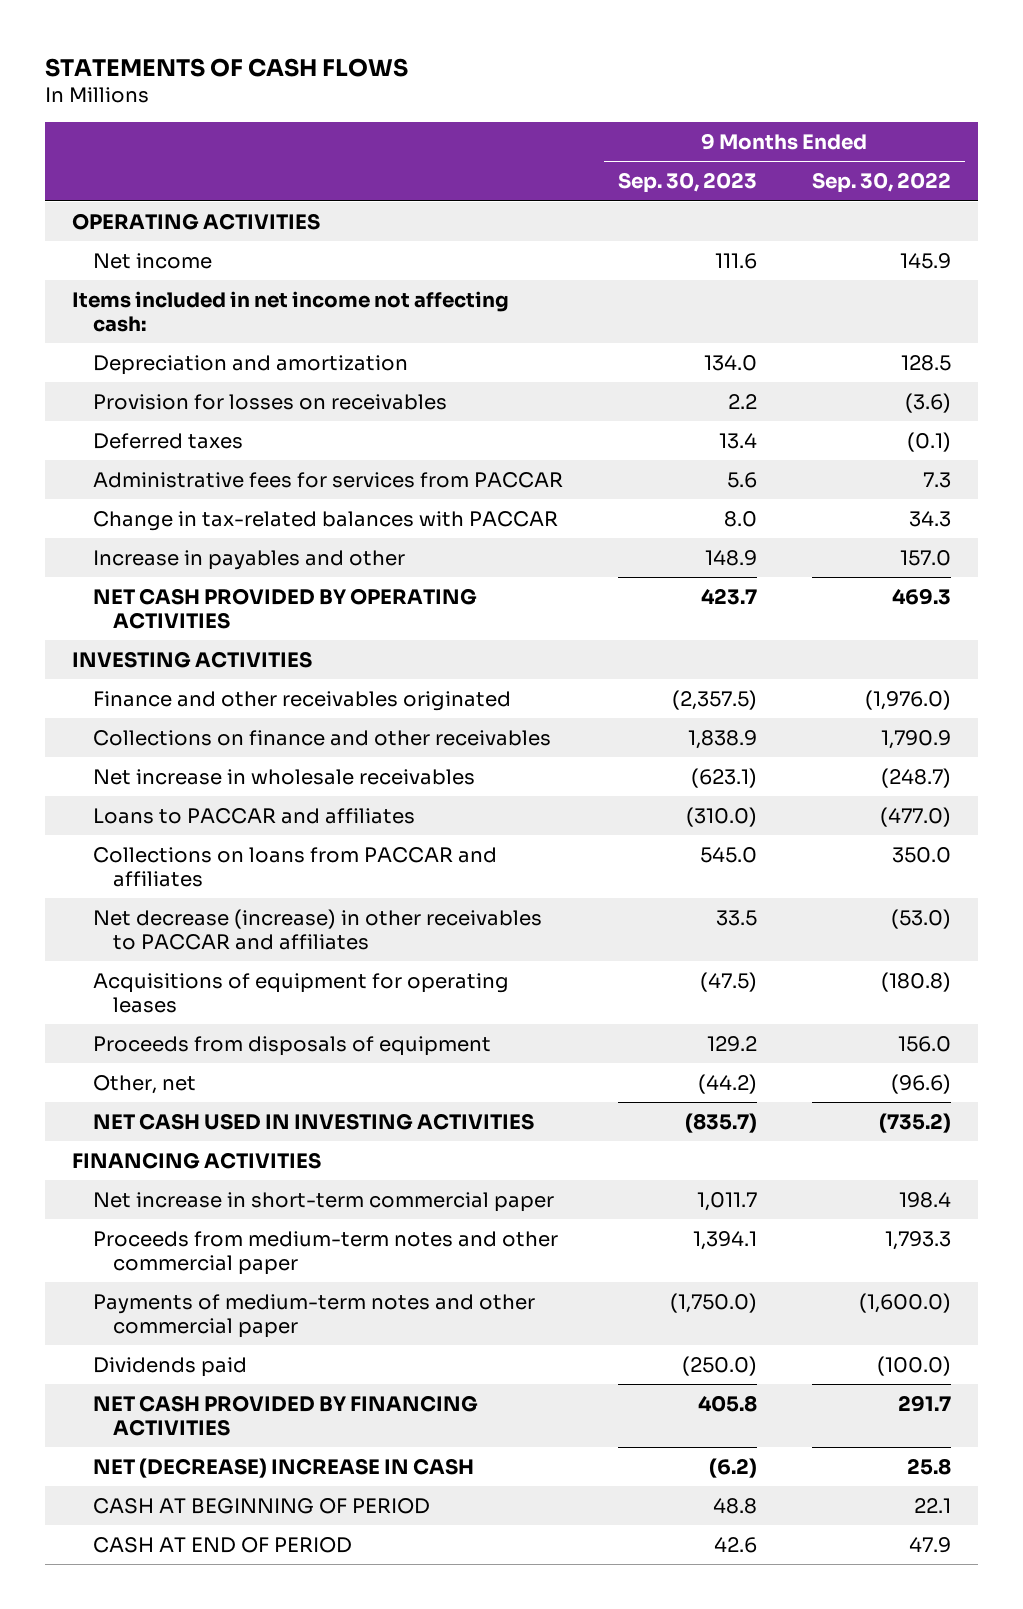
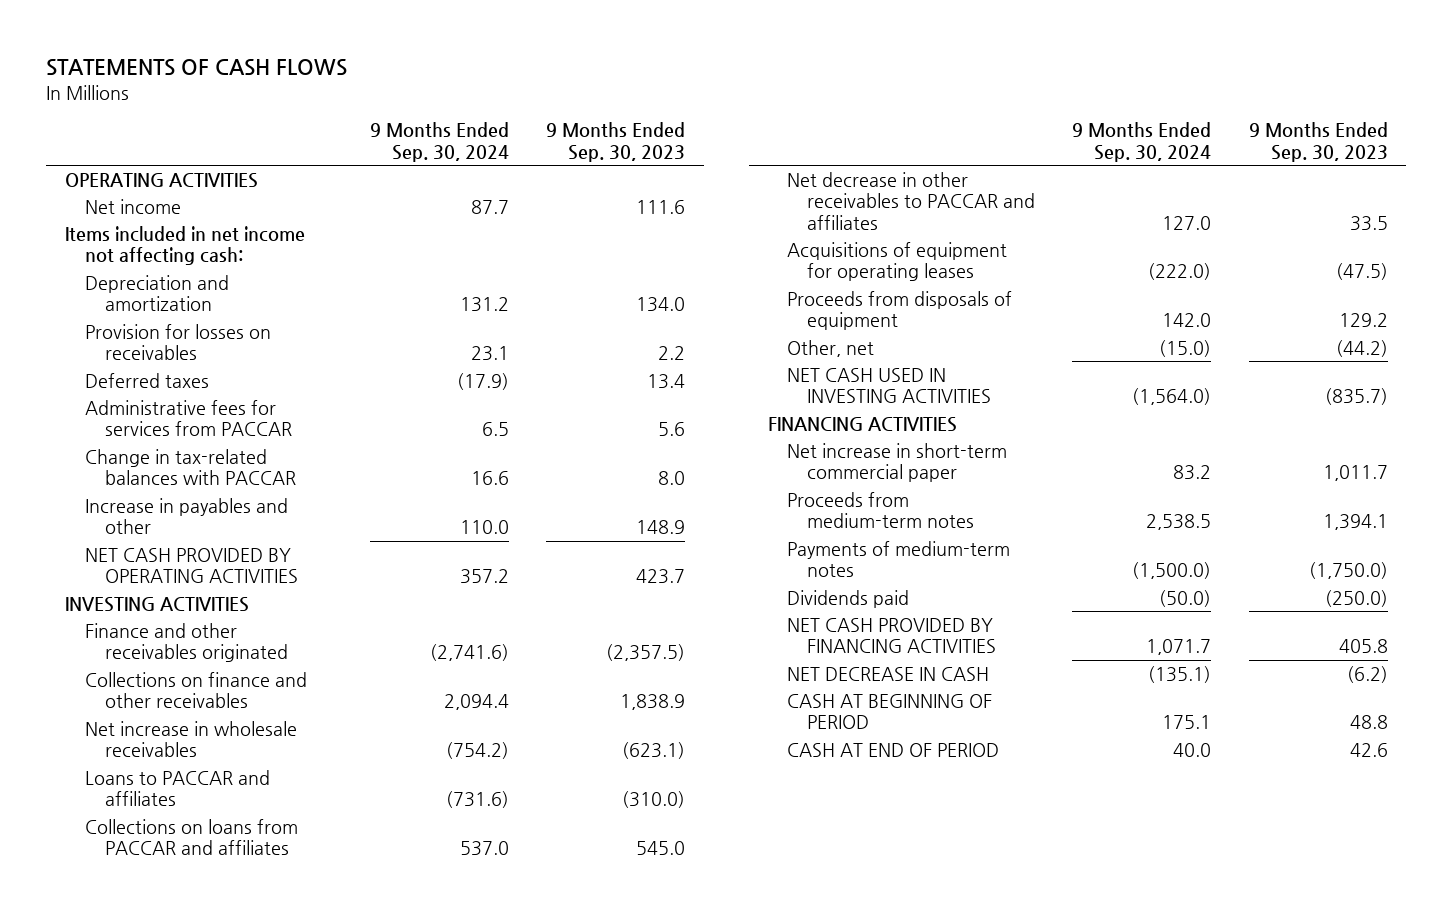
[811,172,951,194] Sep. 30, 2022 -> none
none -> [369,122,509,163] 9 Months Ended Sep. 30, 2024
[92,908,542,951] Net decrease (increase) in other receivables to PACCAR and affiliates -> [787,171,1036,231] Net decrease in other receivables to PACCAR and affiliates
[92,1230,558,1276] Proceeds from medium-term notes and other commercial paper -> [787,491,975,529] Proceeds from medium-term notes
[92,1293,535,1339] Payments of medium-term notes and other commercial paper -> [787,540,1011,578] Payments of medium-term notes
[92,1457,474,1478] NET (DECREASE) INCREASE IN CASH -> [787,666,990,681] NET DECREASE IN CASH

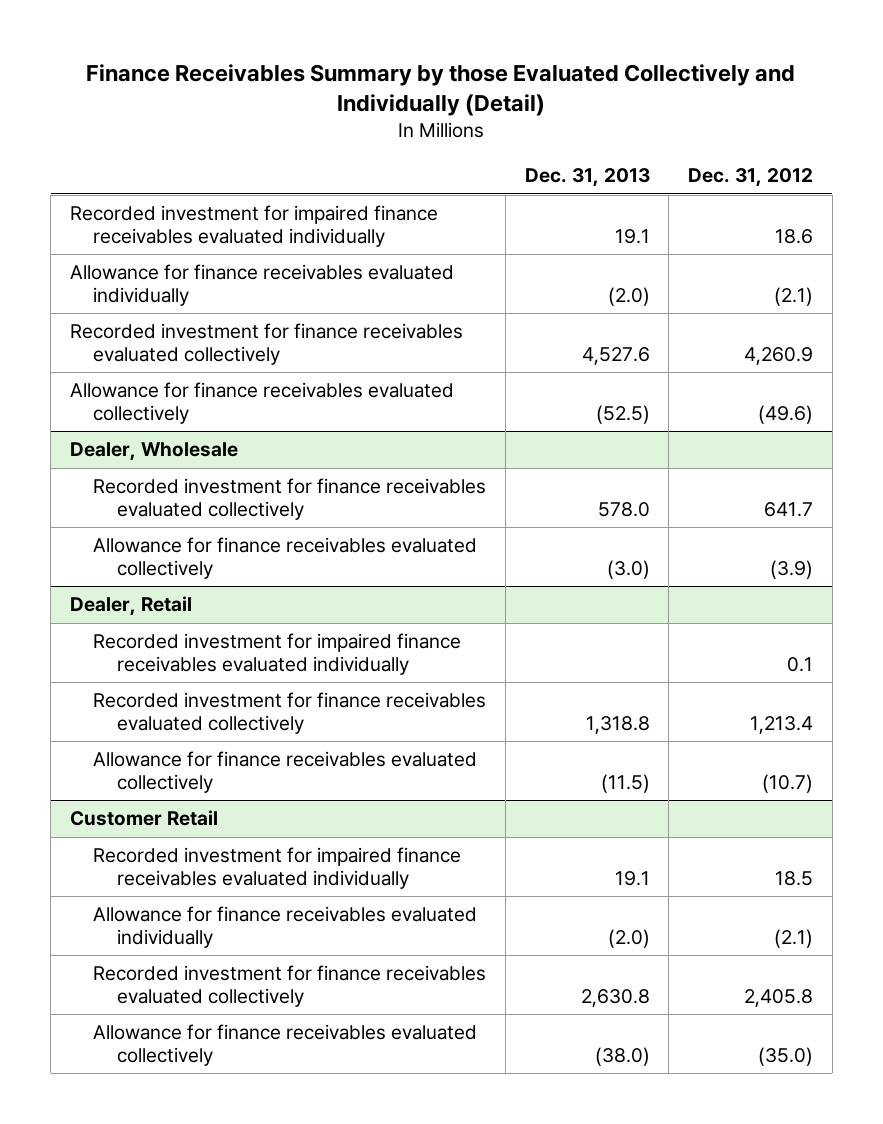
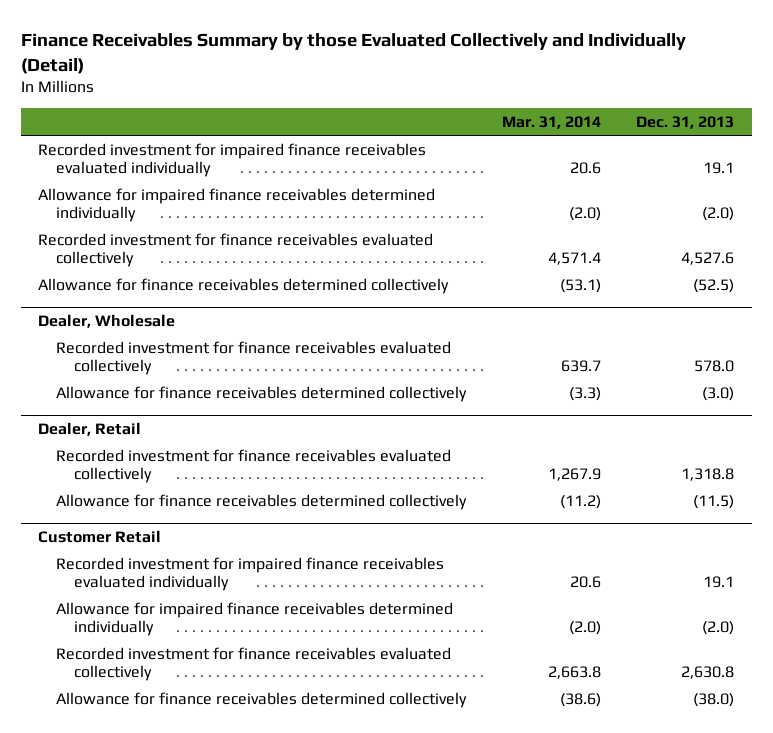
[687,168,813,188] Dec. 31, 2012 -> none
none -> [501,116,601,130] Mar. 31, 2014
[69,264,454,306] Allowance for finance receivables evaluated individually -> [38,187,436,223] Allowance for impaired finance receivables determined individually
[69,382,454,424] Allowance for finance receivables evaluated collectively -> [38,277,450,294] Allowance for finance receivables determined collectively
[93,537,478,579] Allowance for finance receivables evaluated collectively -> [56,385,468,402] Allowance for finance receivables determined collectively
[93,633,462,675] Recorded investment for impaired finance receivables evaluated individually -> none
[93,751,478,793] Allowance for finance receivables evaluated collectively -> [56,493,468,510] Allowance for finance receivables determined collectively
[93,906,478,948] Allowance for finance receivables evaluated individually -> [56,601,454,637] Allowance for impaired finance receivables determined individually
[93,1024,478,1066] Allowance for finance receivables evaluated collectively -> [56,691,468,708] Allowance for finance receivables determined collectively

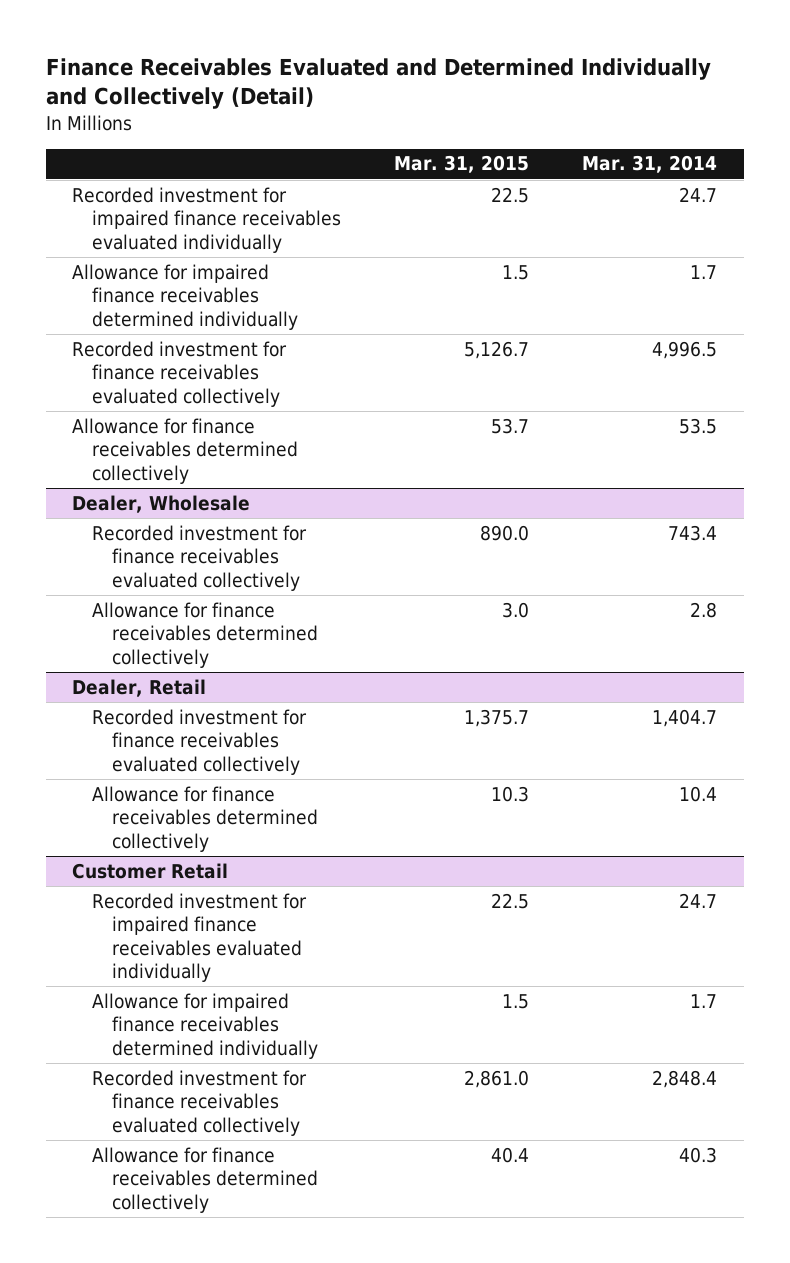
[20,32,686,74] Finance Receivables Summary by those Evaluated Collectively and Individually (Detail) -> [45,58,711,110] Finance Receivables Evaluated and Determined Individually and Collectively (Detail)
[636,116,735,130] Dec. 31, 2013 -> none
none -> [394,155,530,174] Mar. 31, 2015
[569,162,601,175] 20.6 -> [679,186,718,202] 24.7
[568,207,601,222] (2.0) -> [690,264,718,279] 1.7
[547,252,601,266] 4,571.4 -> [652,340,718,359] 4,996.5
[559,278,601,293] (53.1) -> [679,417,718,434] 53.5
[560,360,601,373] 639.7 -> [668,524,718,541] 743.4
[568,386,601,401] (3.3) -> [690,601,718,618] 2.8
[547,468,601,482] 1,267.9 -> [652,708,718,727] 1,404.7
[559,494,601,509] (11.2) -> [679,785,718,802] 10.4
[569,576,601,589] 20.6 -> [679,892,718,908] 24.7
[568,621,601,636] (2.0) -> [690,993,718,1008] 1.7
[547,666,601,680] 2,663.8 -> [652,1069,718,1088] 2,848.4
[559,692,601,707] (38.6) -> [679,1146,718,1163] 40.3

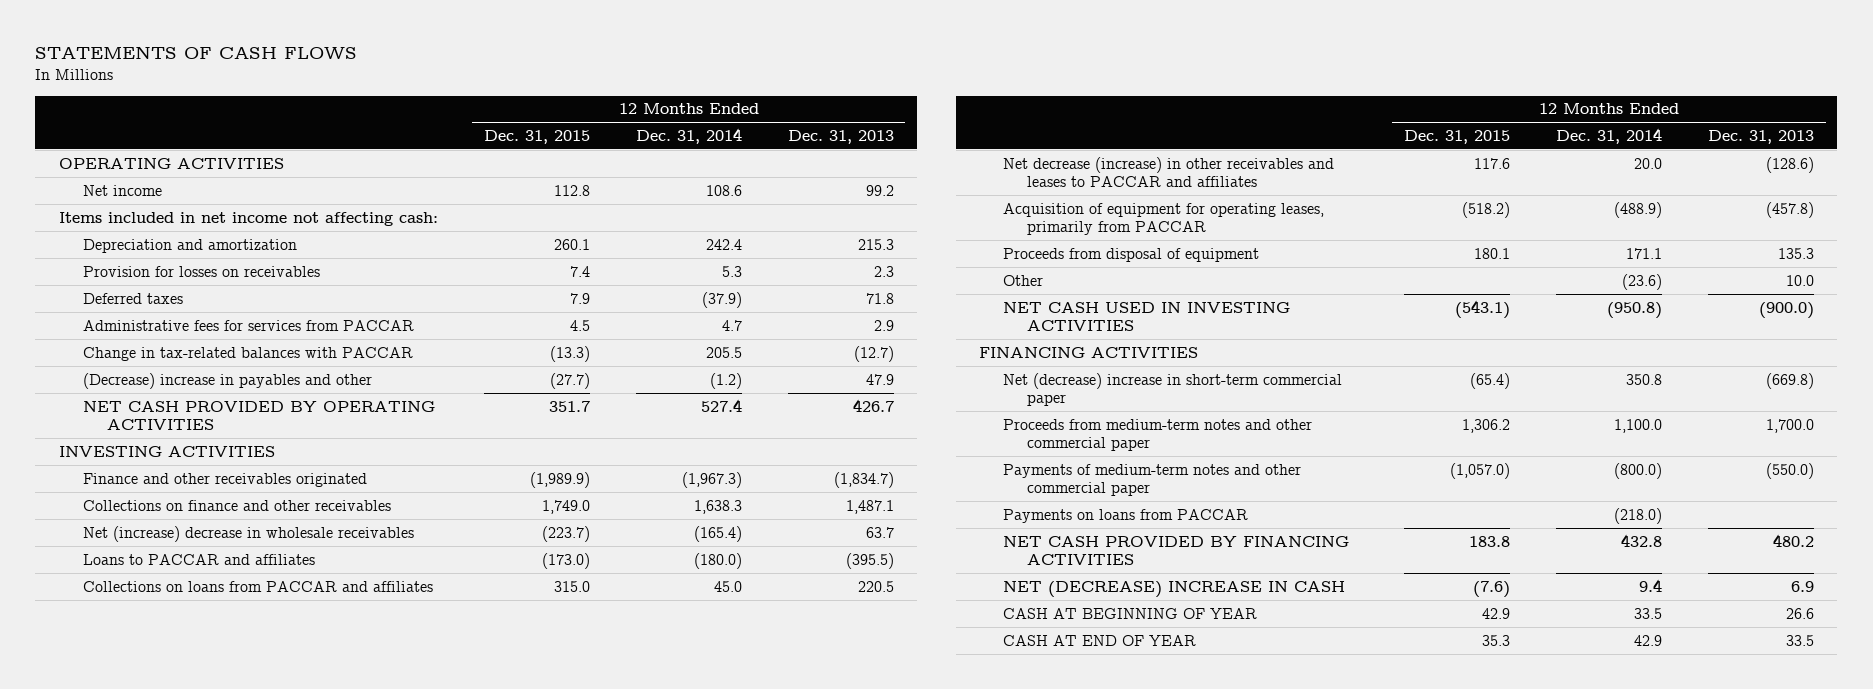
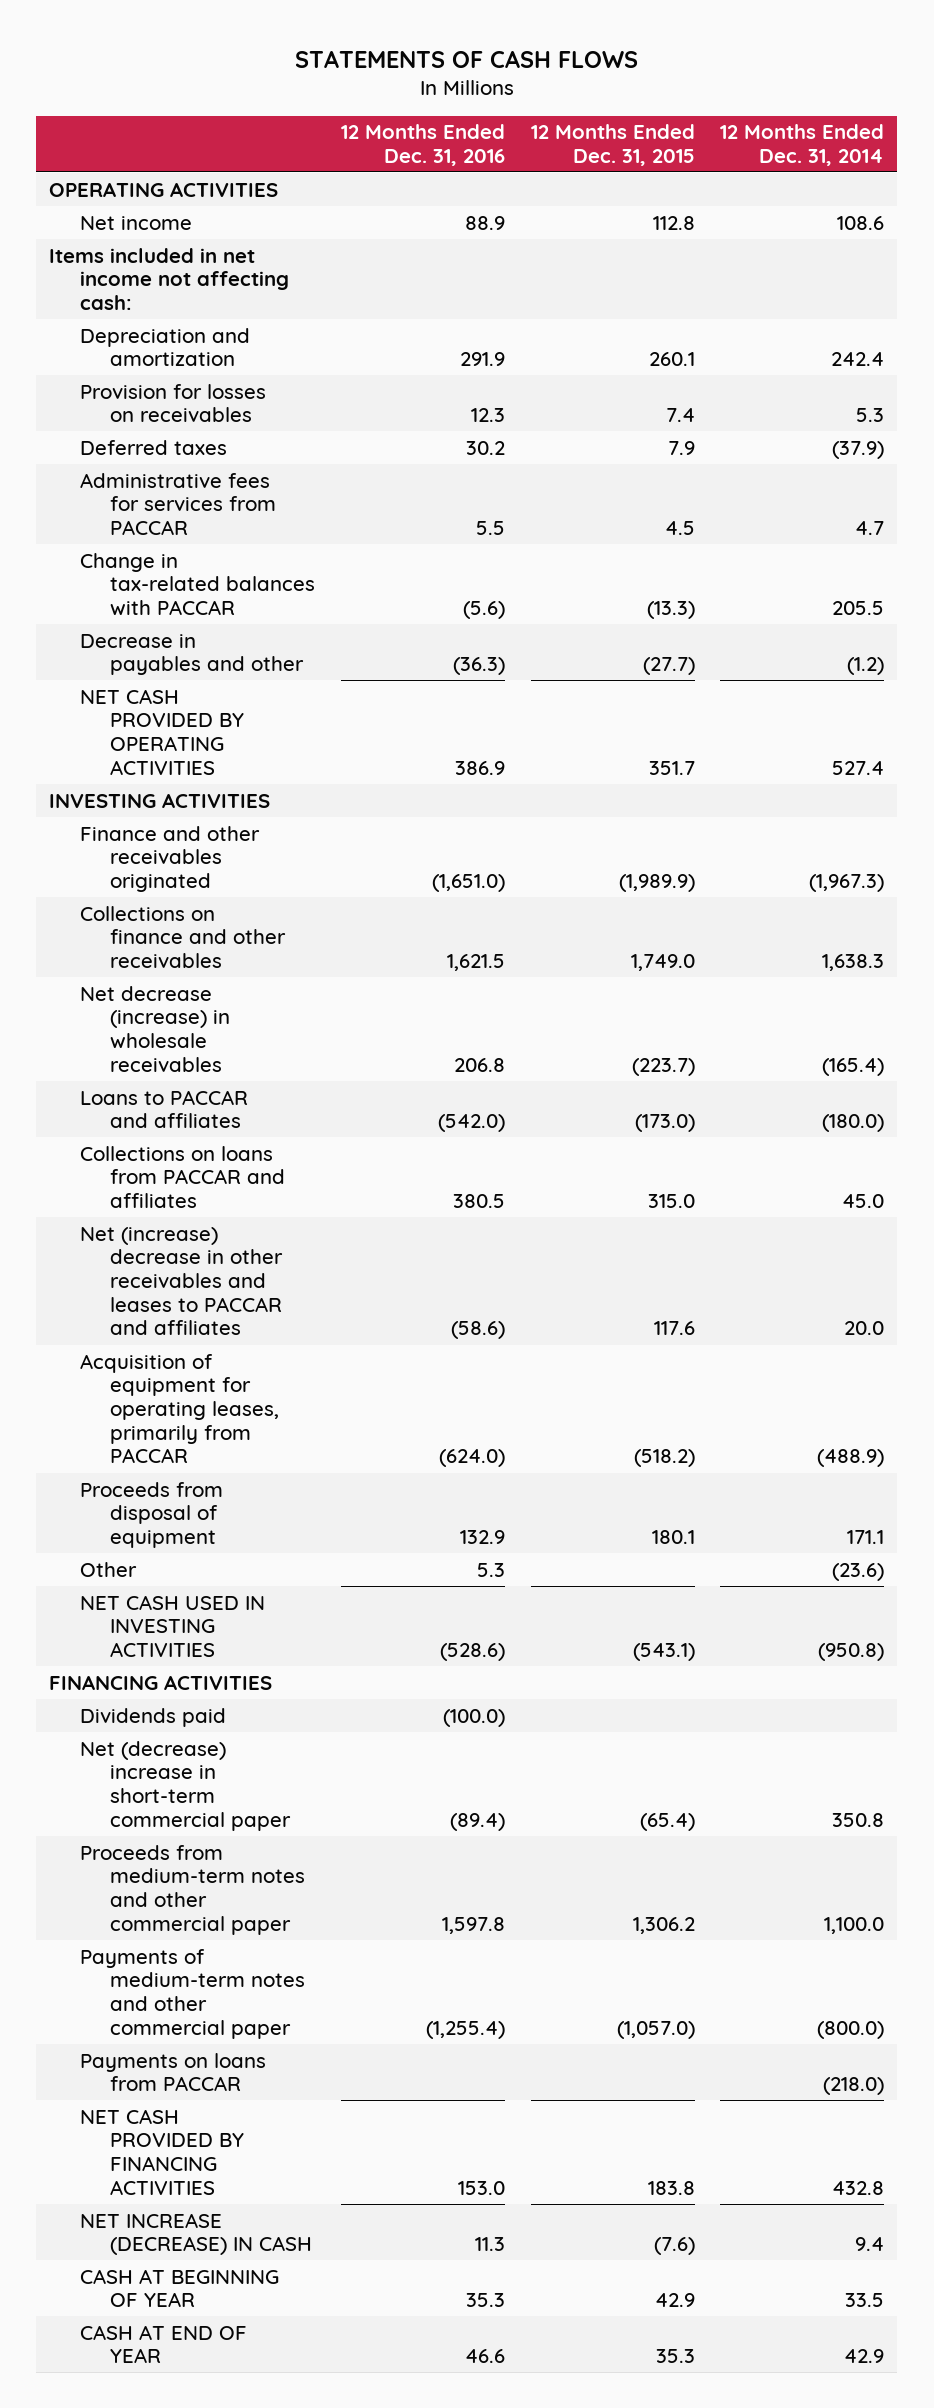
[787,129,894,144] Dec. 31, 2013 -> none
none -> [340,124,505,166] 12 Months Ended Dec. 31, 2016
[82,372,372,389] (Decrease) increase in payables and other -> [79,633,304,676] Decrease in payables and other
[82,525,414,542] Net (increase) decrease in wholesale receivables -> [79,985,230,1072] Net decrease (increase) in wholesale receivables
[1002,156,1334,187] Net decrease (increase) in other receivables and leases to PACCAR and affiliates -> [79,1226,283,1336] Net (increase) decrease in other receivables and leases to PACCAR and affiliates
none -> [79,1707,226,1727] Dividends paid
[1002,580,1345,598] NET (DECREASE) INCREASE IN CASH -> [79,2212,312,2256] NET INCREASE (DECREASE) IN CASH

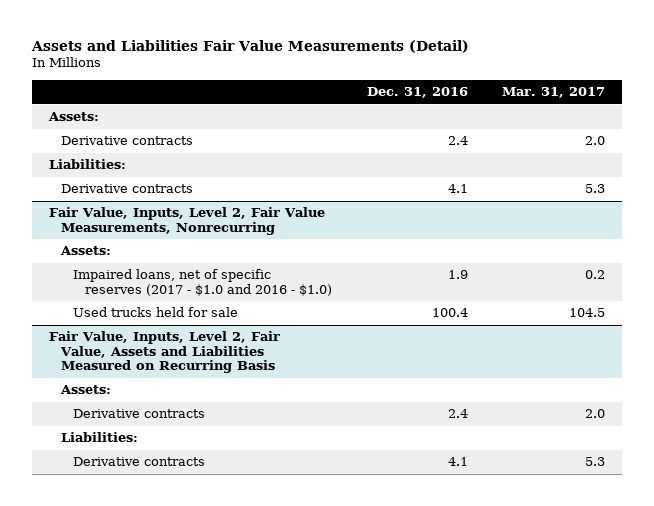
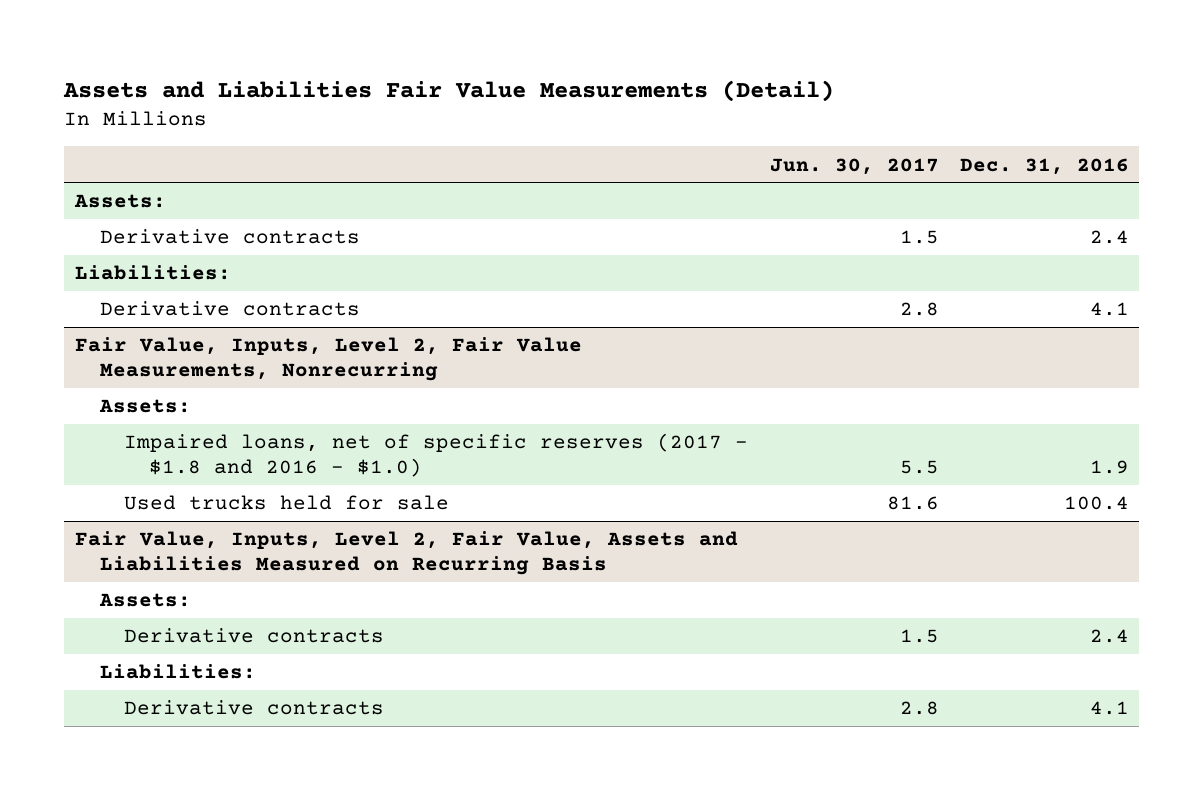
[502,87,606,99] Mar. 31, 2017 -> none
none -> [769,157,939,175] Jun. 30, 2017
[73,269,333,296] Impaired loans, net of specific reserves (2017 - $1.0 and 2016 - $1.0) -> [124,433,749,478] Impaired loans, net of specific reserves (2017 - $1.8 and 2016 - $1.0)

